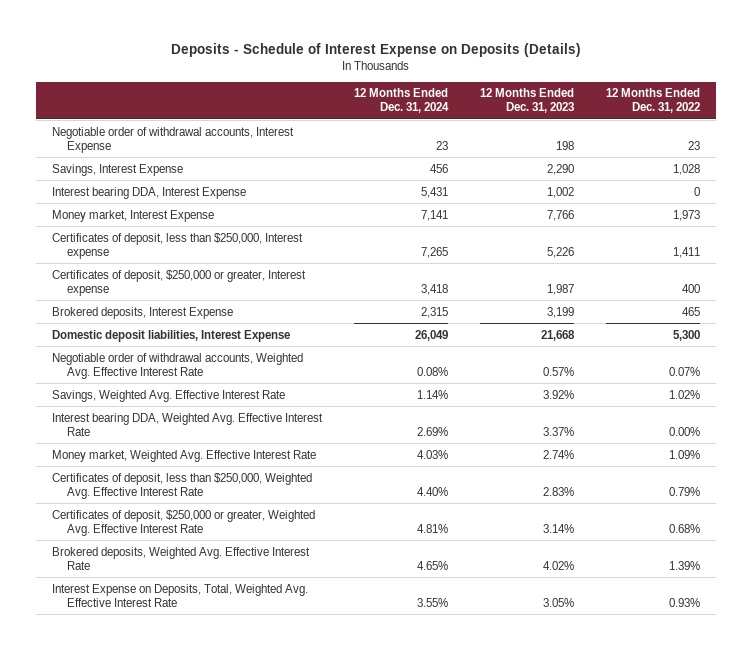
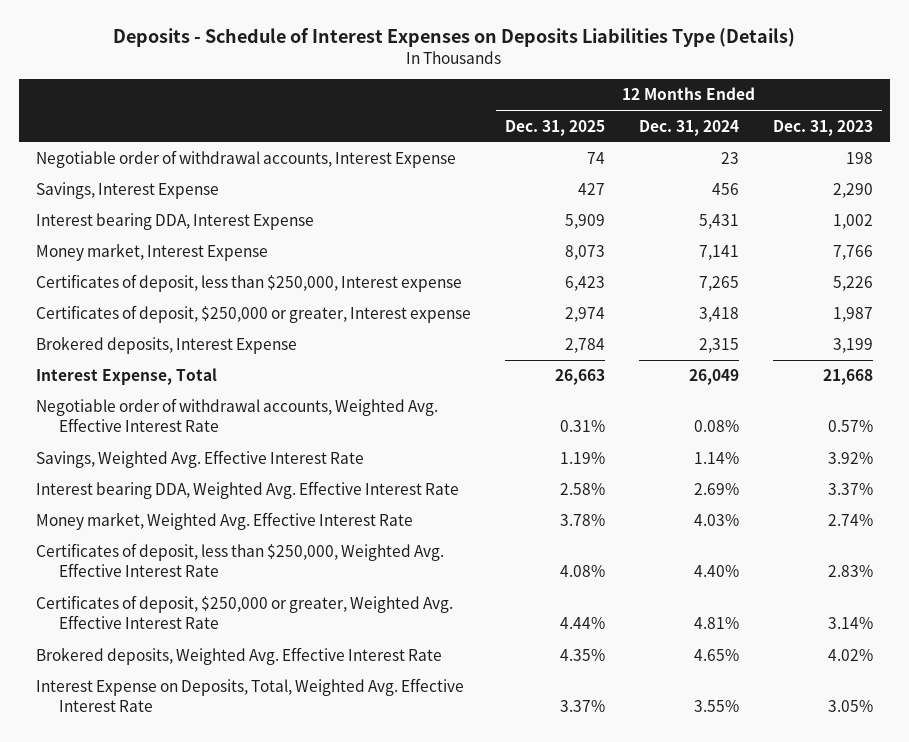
[171,43,582,58] Deposits - Schedule of Interest Expense on Deposits (Details) -> [113,27,796,47] Deposits - Schedule of Interest Expenses on Deposits Liabilities Type (Details)
[606,88,701,114] 12 Months Ended Dec. 31, 2022 -> none
none -> [504,119,605,136] Dec. 31, 2025
[52,329,291,342] Domestic deposit liabilities, Interest Expense -> [35,368,217,386] Interest Expense, Total

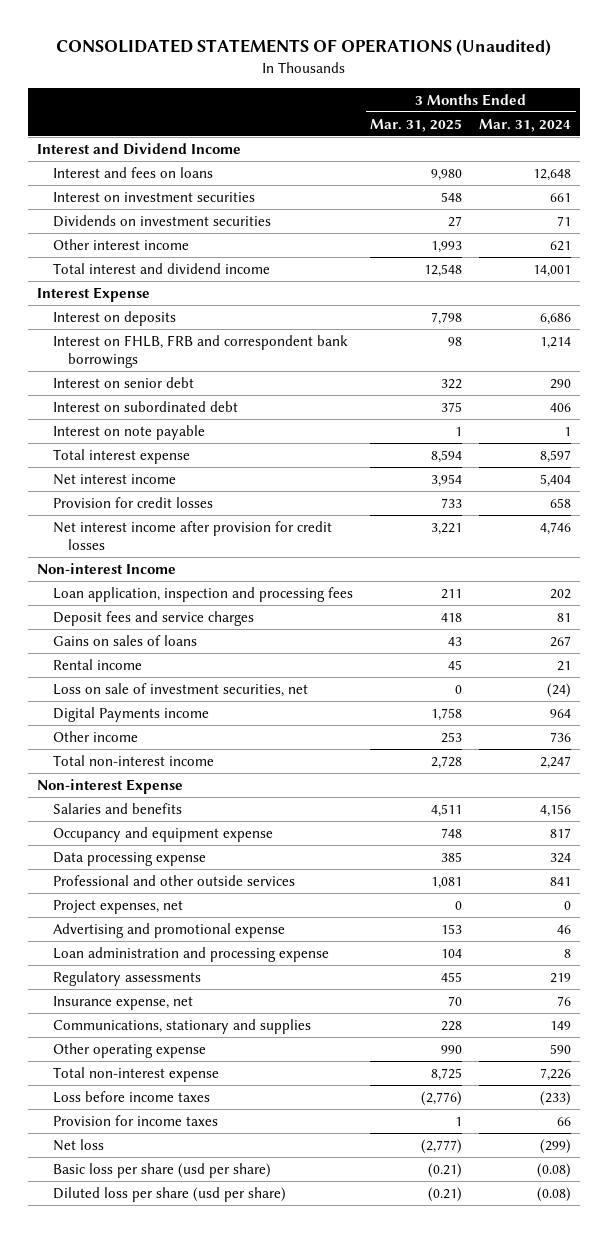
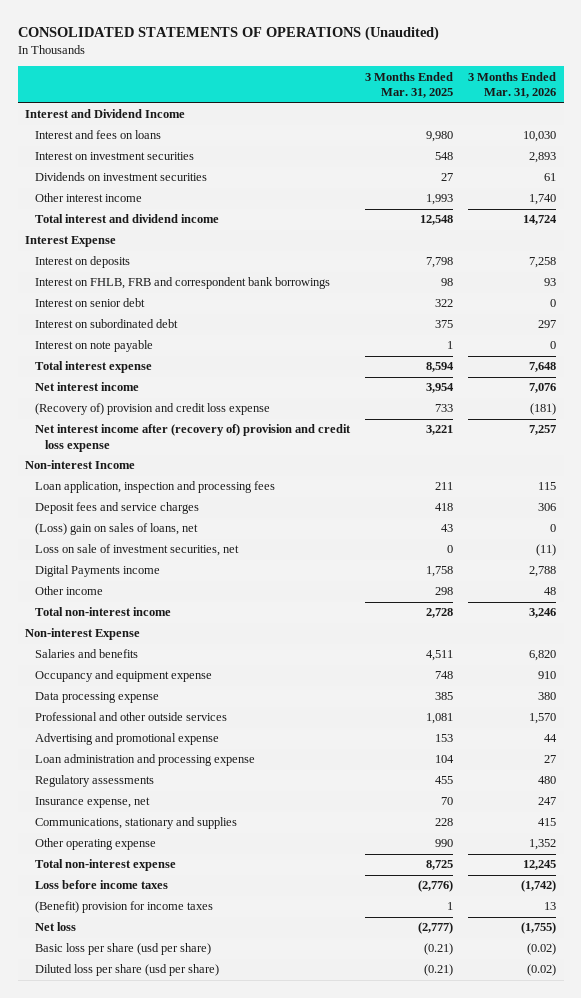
[479,118,572,132] Mar. 31, 2024 -> none
none -> [468,71,557,99] 3 Months Ended Mar. 31, 2026
[52,496,213,508] Provision for credit losses -> [35,403,271,416] (Recovery of) provision and credit loss expense
[52,520,332,550] Net interest income after provision for credit losses -> [35,424,352,453] Net interest income after (recovery of) provision and credit loss expense
[52,658,142,670] Rental income -> none
[52,634,197,646] Gains on sales of loans -> [35,523,199,536] (Loss) gain on sales of loans, net
[441,731,463,743] 253 -> [435,587,454,596] 298
[52,899,183,914] Project expenses, net -> none
[52,1114,218,1126] Provision for income taxes -> [35,901,214,914] (Benefit) provision for income taxes

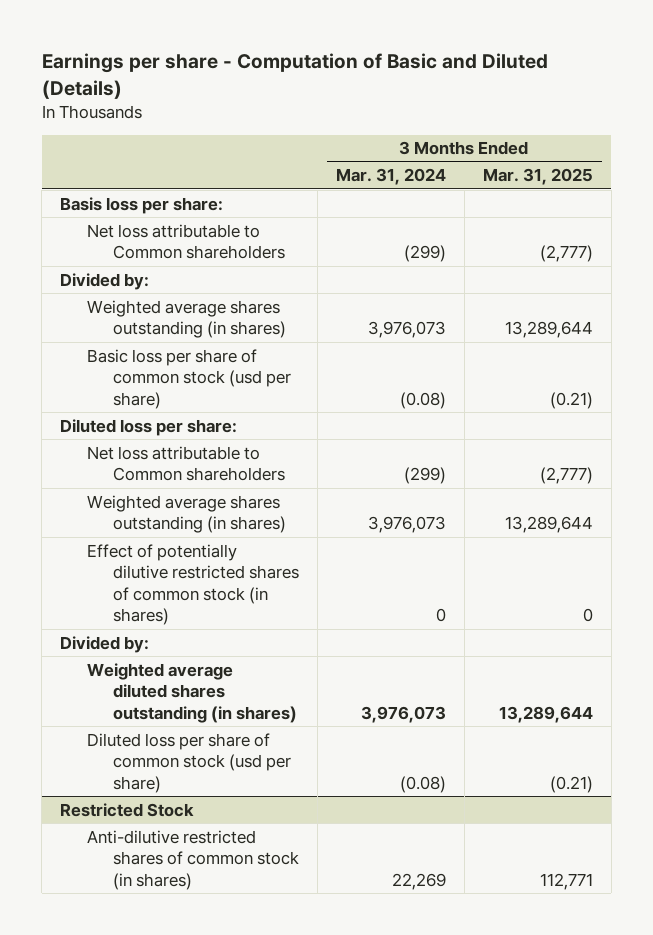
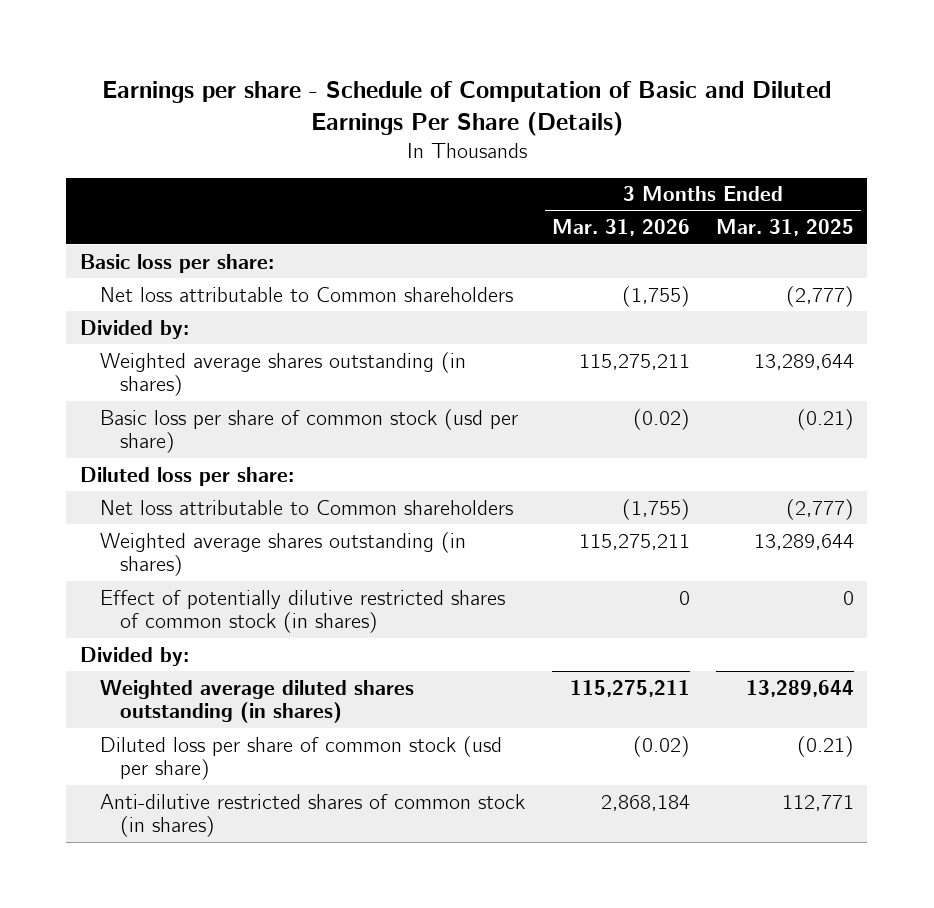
[41,53,548,99] Earnings per share - Computation of Basic and Diluted (Details) -> [101,81,831,136] Earnings per share - Schedule of Computation of Basic and Diluted Earnings Per Share (Details)
[335,168,446,186] Mar. 31, 2024 -> none
none -> [551,219,690,237] Mar. 31, 2026
[60,196,224,214] Basis loss per share: -> [79,253,274,273] Basic loss per share:
[60,802,195,817] Restricted Stock -> none

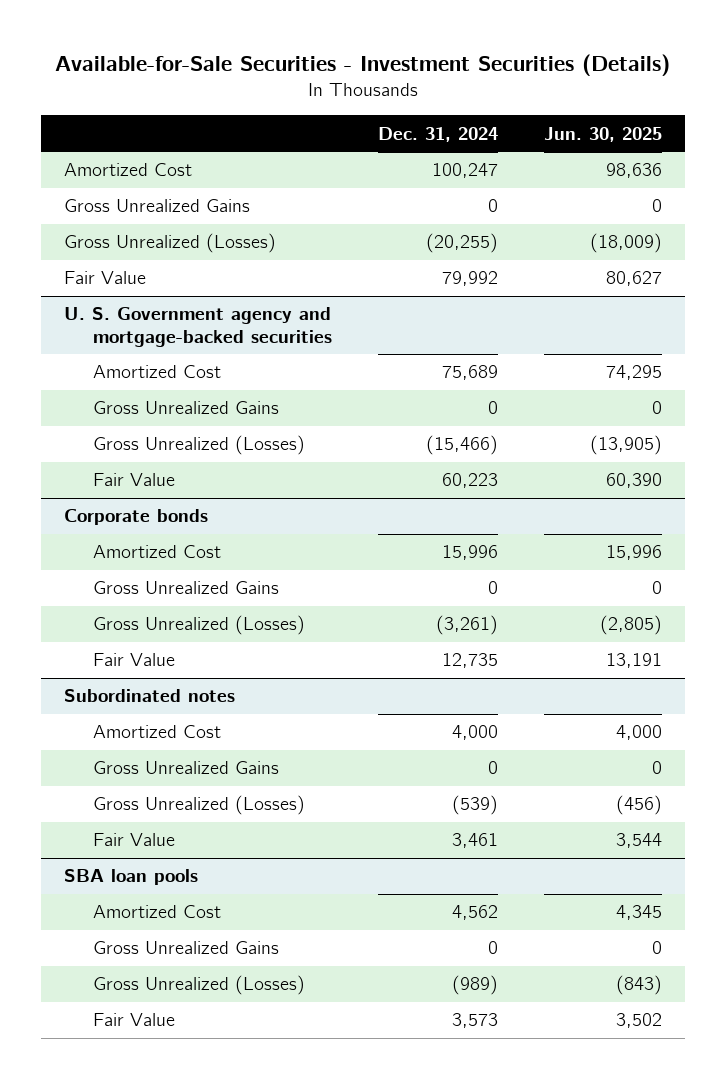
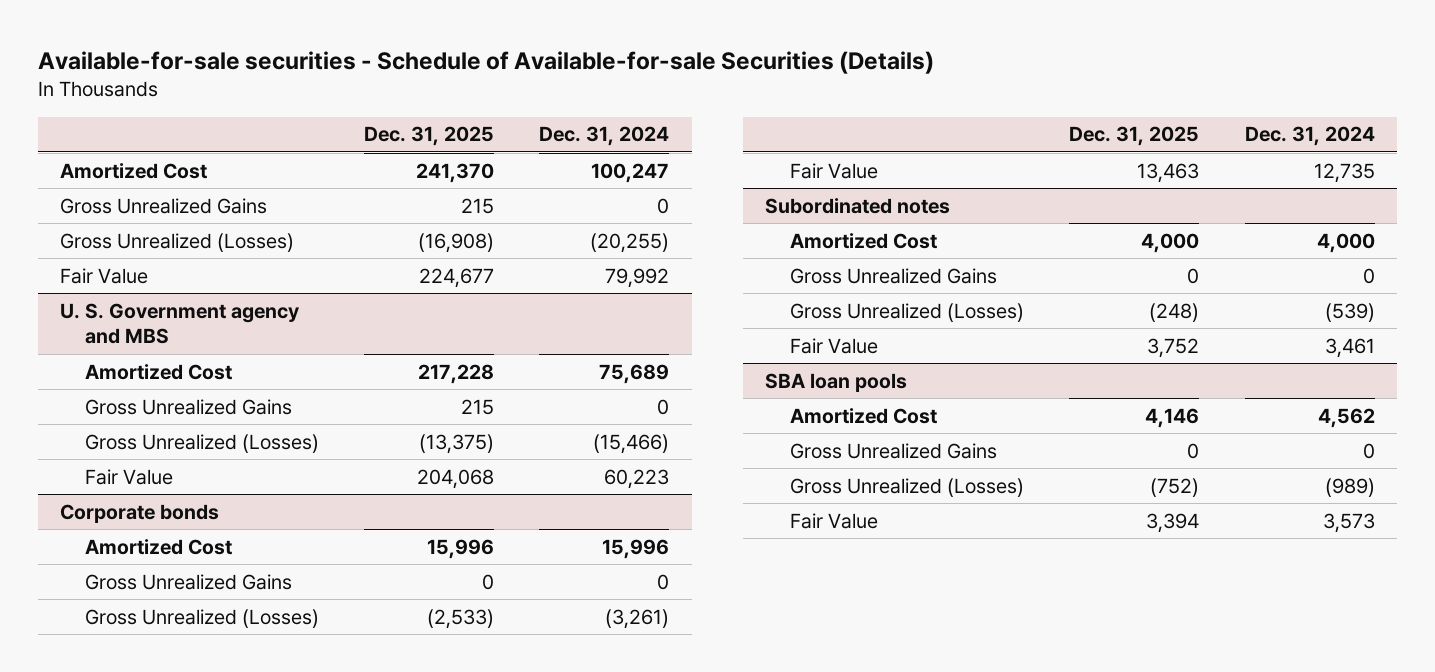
[55,53,671,76] Available-for-Sale Securities - Investment Securities (Details) -> [37,50,934,74] Available-for-sale securities - Schedule of Available-for-sale Securities (Details)
[544,126,663,142] Jun. 30, 2025 -> none
none -> [364,126,495,147] Dec. 31, 2025
[63,307,333,347] U. S. Government agency and mortgage-backed securities -> [60,302,300,345] U. S. Government agency and MBS

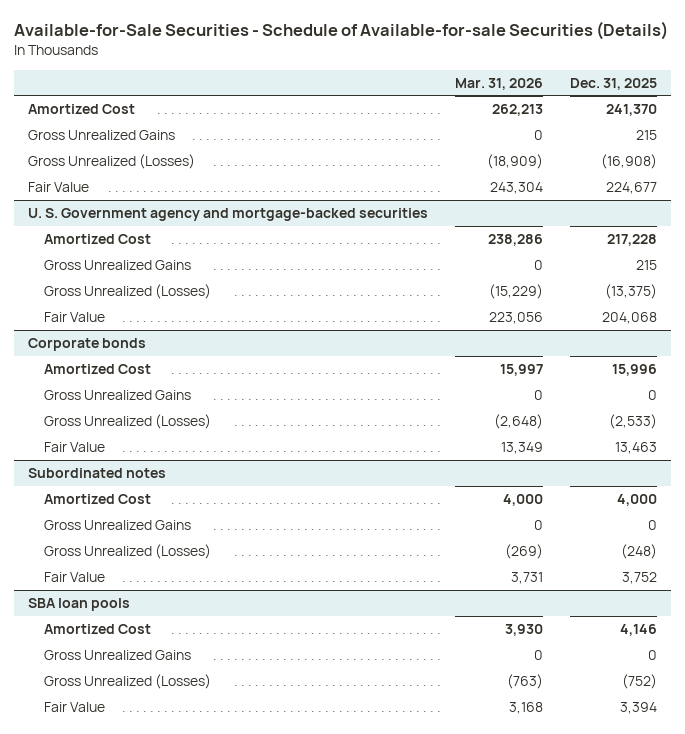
[37,50,934,74] Available-for-sale securities - Schedule of Available-for-sale Securities (Details) -> [14,21,669,41] Available-for-Sale Securities - Schedule of Available-for-sale Securities (Details)
[539,126,670,147] Dec. 31, 2024 -> none
none -> [454,77,543,90] Mar. 31, 2026
[60,302,300,345] U. S. Government agency and MBS -> [27,208,428,222] U. S. Government agency and mortgage-backed securities

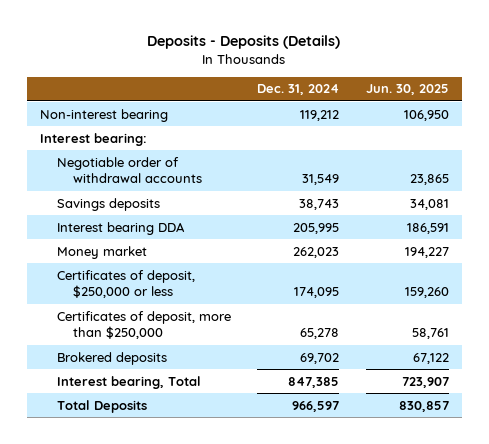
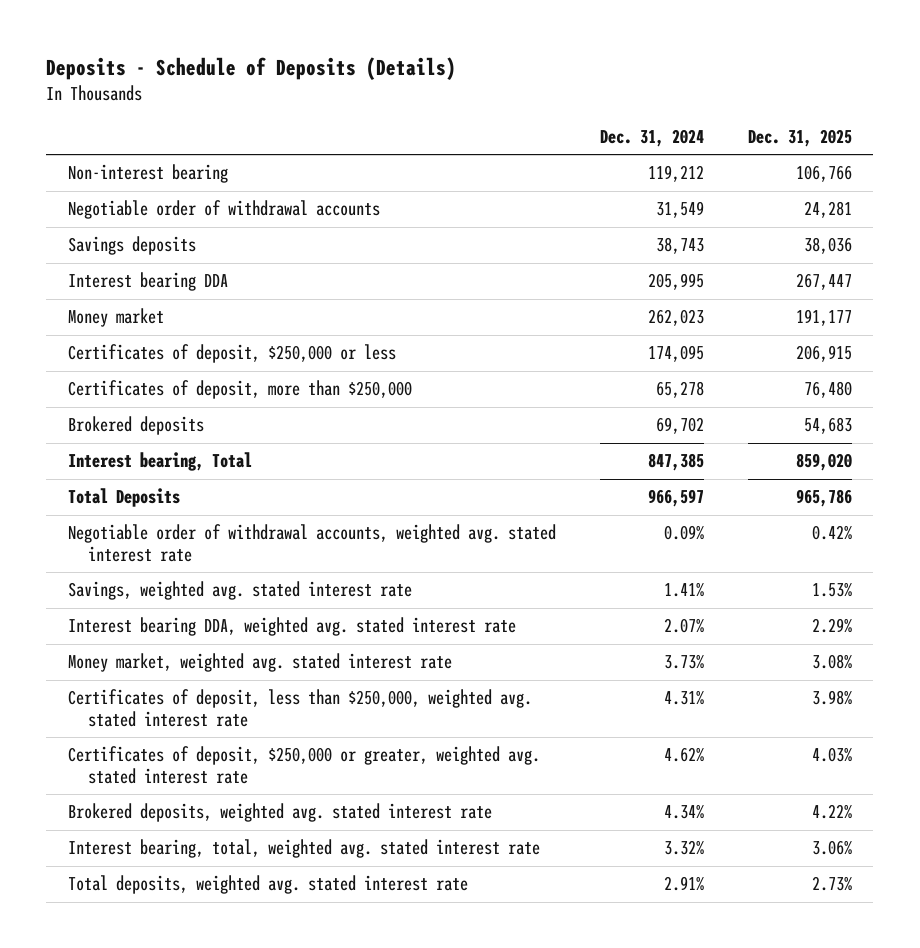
[147,35,341,50] Deposits - Deposits (Details) -> [46,57,457,81] Deposits - Schedule of Deposits (Details)
[365,84,449,96] Jun. 30, 2025 -> none
none -> [747,128,852,147] Dec. 31, 2025
[39,132,147,146] Interest bearing: -> none
none -> [68,524,557,562] Negotiable order of withdrawal accounts, weighted avg. stated interest rate
none -> [68,581,413,601] Savings, weighted avg. stated interest rate
none -> [68,617,517,637] Interest bearing DDA, weighted avg. stated interest rate
none -> [68,653,453,673] Money market, weighted avg. stated interest rate
none -> [68,689,533,727] Certificates of deposit, less than $250,000, weighted avg. stated interest rate
none -> [68,746,541,784] Certificates of deposit, $250,000 or greater, weighted avg. stated interest rate
none -> [68,803,493,823] Brokered deposits, weighted avg. stated interest rate
none -> [68,839,541,859] Interest bearing, total, weighted avg. stated interest rate
none -> [68,875,469,895] Total deposits, weighted avg. stated interest rate

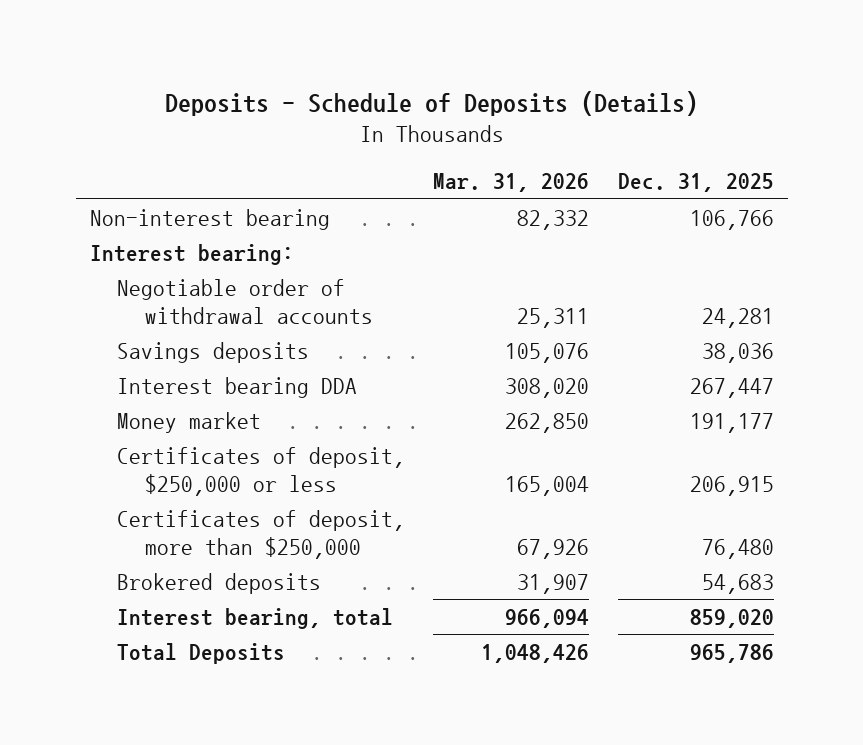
[599,128,704,147] Dec. 31, 2024 -> none
none -> [433,173,590,193] Mar. 31, 2026
none -> [89,243,294,265] Interest bearing:
[68,452,253,472] Interest bearing, Total -> [117,607,394,629] Interest bearing, total
[68,524,557,562] Negotiable order of withdrawal accounts, weighted avg. stated interest rate -> none
[68,581,413,601] Savings, weighted avg. stated interest rate -> none
[68,617,517,637] Interest bearing DDA, weighted avg. stated interest rate -> none
[68,653,453,673] Money market, weighted avg. stated interest rate -> none
[68,689,533,727] Certificates of deposit, less than $250,000, weighted avg. stated interest rate -> none
[68,746,541,784] Certificates of deposit, $250,000 or greater, weighted avg. stated interest rate -> none
[68,803,493,823] Brokered deposits, weighted avg. stated interest rate -> none
[68,839,541,859] Interest bearing, total, weighted avg. stated interest rate -> none
[68,875,469,895] Total deposits, weighted avg. stated interest rate -> none

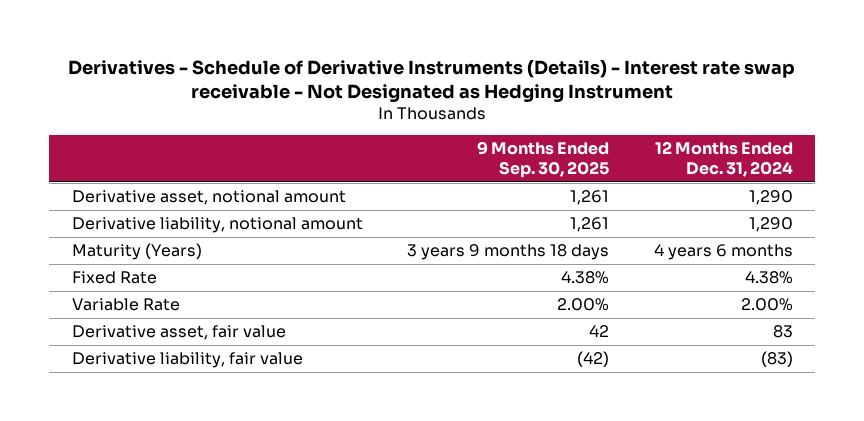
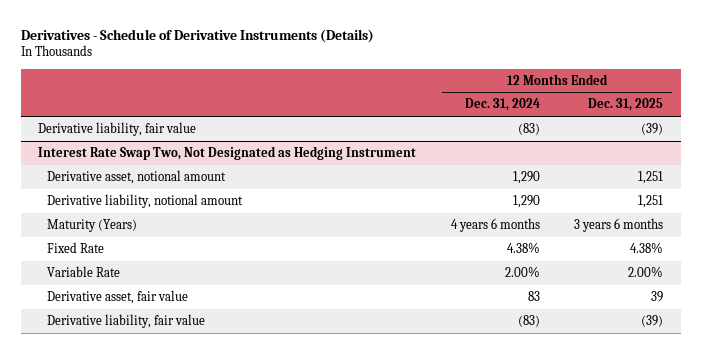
[68,59,796,103] Derivatives - Schedule of Derivative Instruments (Details) - Interest rate swap receivable - Not Designated as Hedging Instrument -> [20,28,374,43] Derivatives - Schedule of Derivative Instruments (Details)
[477,141,610,178] 9 Months Ended Sep. 30, 2025 -> none
none -> [588,98,664,112] Dec. 31, 2025
none -> [38,122,197,137] Derivative liability, fair value
none -> [38,146,417,161] Interest Rate Swap Two, Not Designated as Hedging Instrument

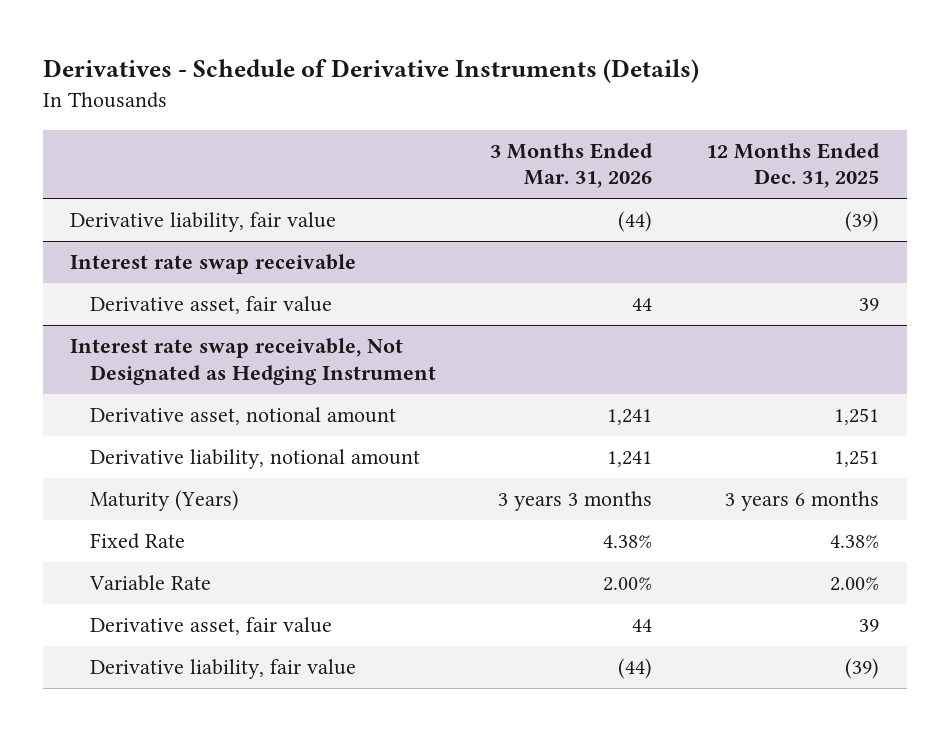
[464,98,540,112] Dec. 31, 2024 -> none
none -> [489,142,653,189] 3 Months Ended Mar. 31, 2026
none -> [70,254,357,275] Interest rate swap receivable
none -> [89,296,332,315] Derivative asset, fair value
[38,146,417,161] Interest Rate Swap Two, Not Designated as Hedging Instrument -> [70,338,436,385] Interest rate swap receivable, Not Designated as Hedging Instrument

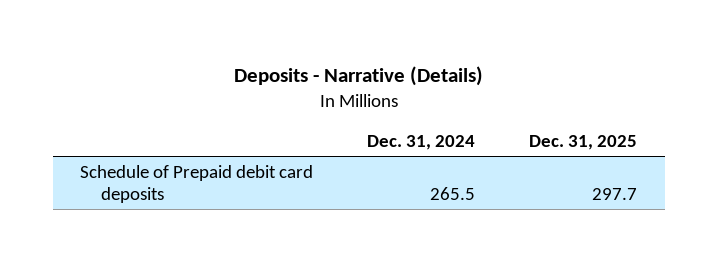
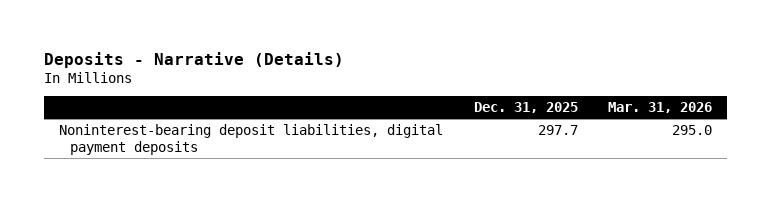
[367,134,476,150] Dec. 31, 2024 -> none
none -> [607,102,712,114] Mar. 31, 2026
[80,165,314,203] Schedule of Prepaid debit card deposits -> [59,123,444,155] Noninterest-bearing deposit liabilities, digital payment deposits

